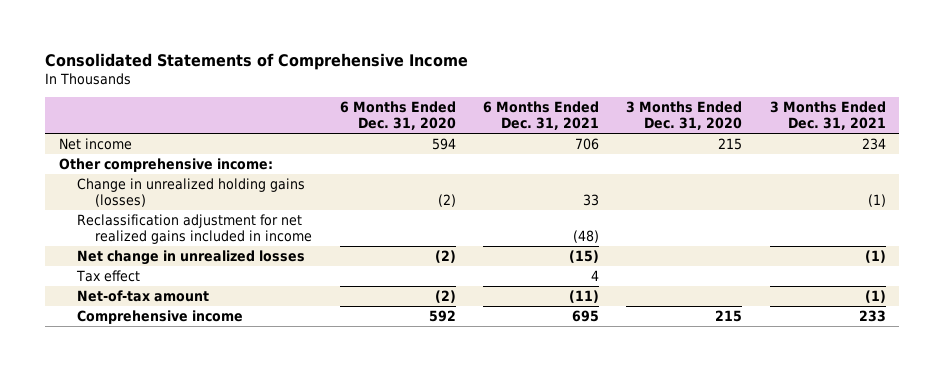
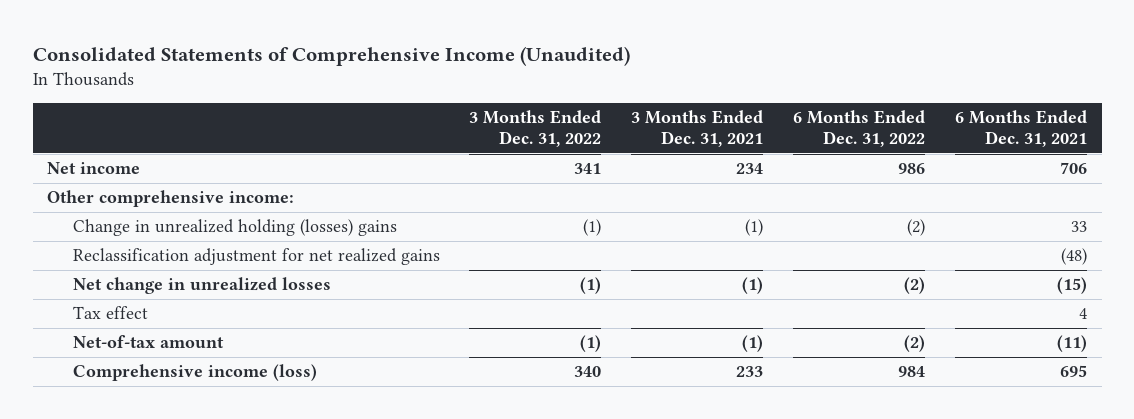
[45,53,469,71] Consolidated Statements of Comprehensive Income -> [32,45,630,66] Consolidated Statements of Comprehensive Income (Unaudited)
[339,101,456,131] 6 Months Ended Dec. 31, 2020 -> none
[626,101,743,131] 3 Months Ended Dec. 31, 2020 -> none
none -> [469,110,602,148] 3 Months Ended Dec. 31, 2022
none -> [793,110,926,148] 6 Months Ended Dec. 31, 2022
[77,177,306,207] Change in unrealized holding gains (losses) -> [72,219,397,237] Change in unrealized holding (losses) gains
[77,213,313,244] Reclassification adjustment for net realized gains included in income -> [72,248,440,266] Reclassification adjustment for net realized gains
[77,309,244,324] Comprehensive income -> [72,364,317,382] Comprehensive income (loss)

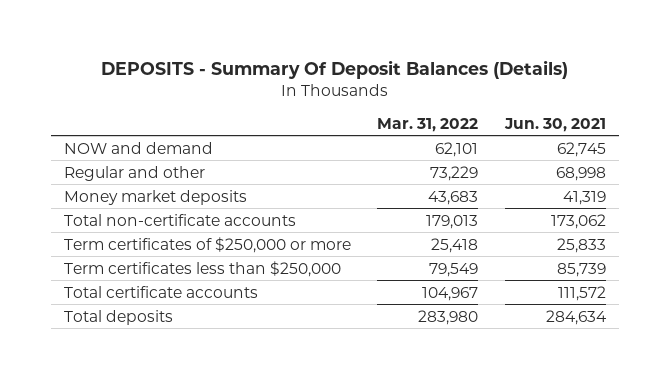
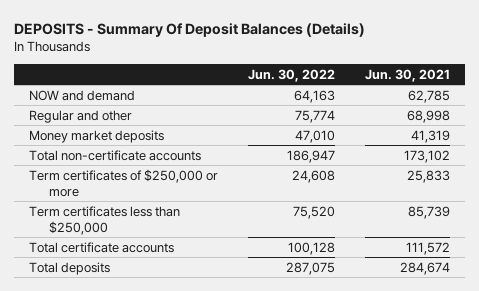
[377,117,479,132] Mar. 31, 2022 -> none
none -> [247,68,335,82] Jun. 30, 2022
[556,141,606,157] 62,745 -> [407,89,450,103] 62,785
[550,213,606,229] 173,062 -> [403,149,450,163] 173,102
[545,309,607,325] 284,634 -> [399,261,450,275] 284,674

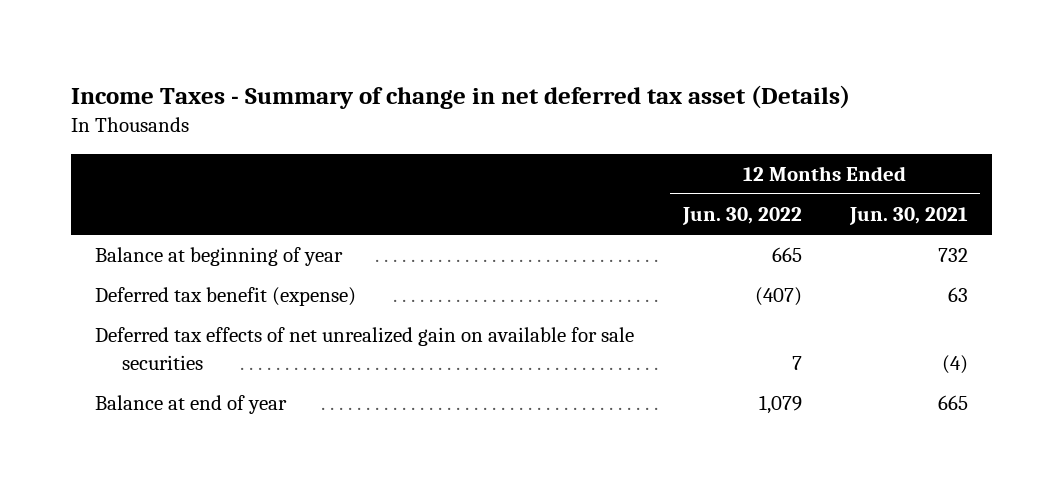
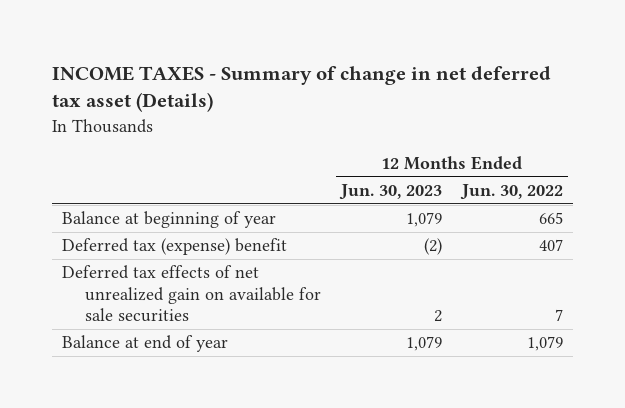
[70,84,850,109] Income Taxes - Summary of change in net deferred tax asset (Details) -> [52,65,552,113] INCOME TAXES - Summary of change in net deferred tax asset (Details)
[848,207,968,226] Jun. 30, 2021 -> none
none -> [339,183,443,200] Jun. 30, 2023
[95,287,357,307] Deferred tax benefit (expense) -> [62,238,288,256] Deferred tax (expense) benefit
[754,287,802,307] (407) -> [539,239,564,252] 407

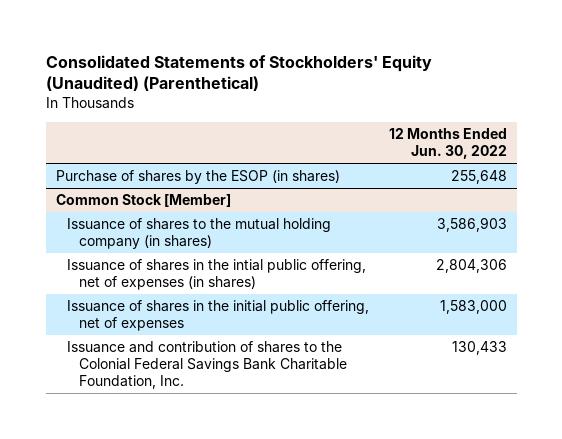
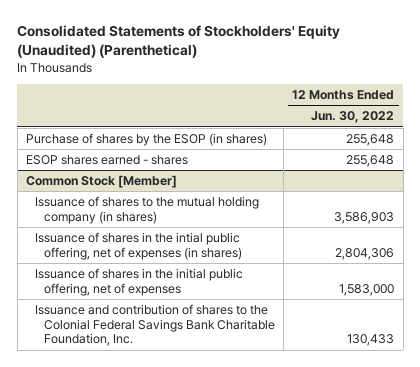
none -> [26,154,189,165] ESOP shares earned - shares

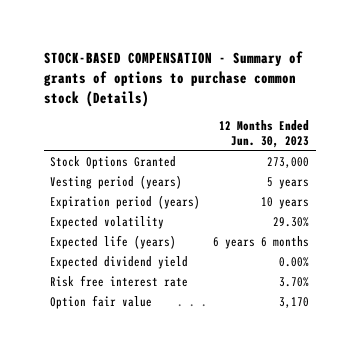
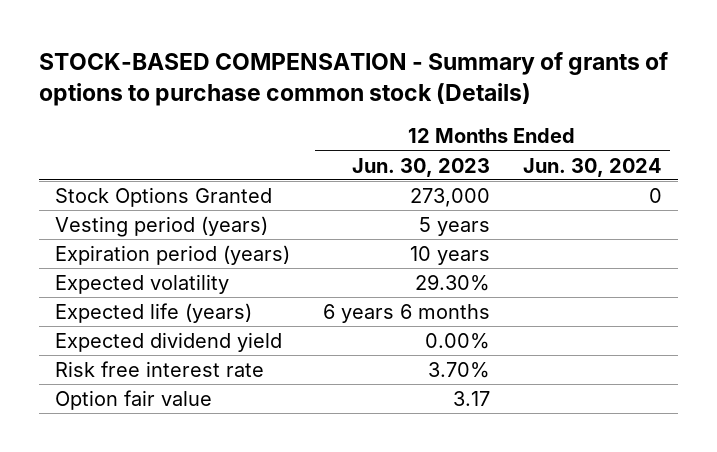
none -> [522,157,662,177] Jun. 30, 2024
[279,296,310,308] 3,170 -> [453,390,491,406] 3.17

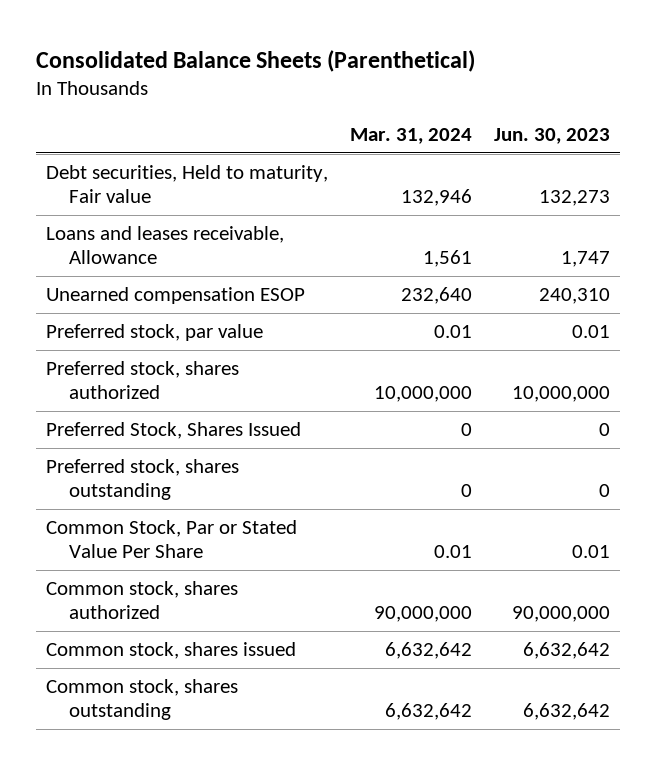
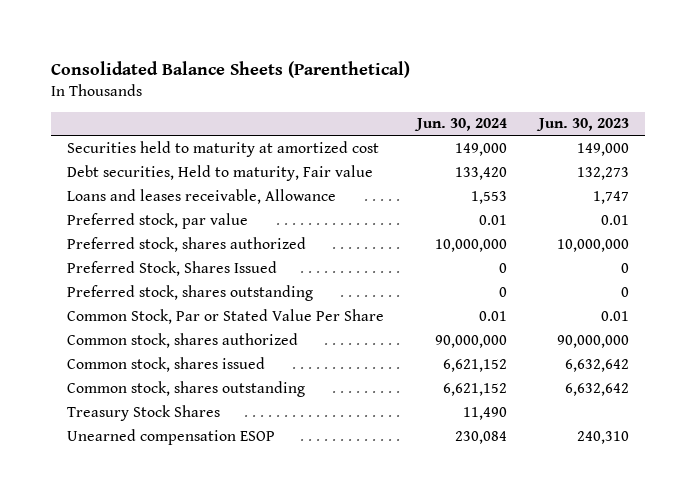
[349,128,472,145] Mar. 31, 2024 -> none
none -> [413,118,507,132] Jun. 30, 2024
none -> [67,140,380,157] Securities held to maturity at amortized cost
none -> [67,404,221,421] Treasury Stock Shares
[46,287,306,305] Unearned compensation ESOP -> [67,428,276,445] Unearned compensation ESOP

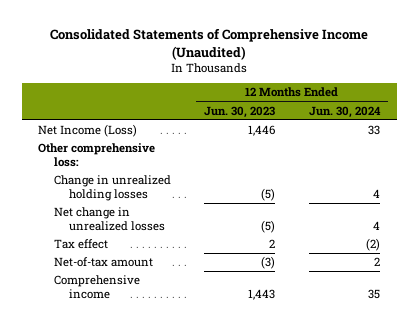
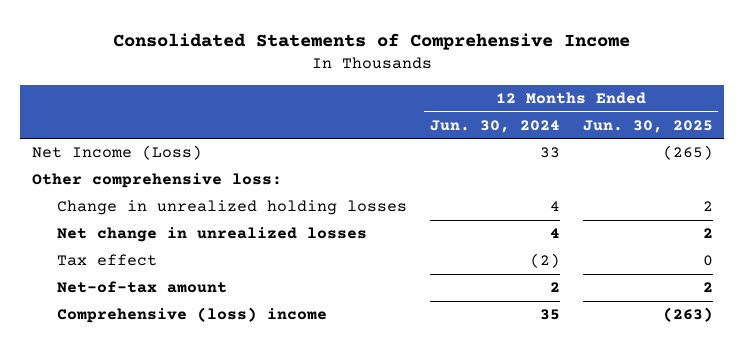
[50,28,369,60] Consolidated Statements of Comprehensive Income (Unaudited) -> [113,33,631,51] Consolidated Statements of Comprehensive Income
[204,105,276,118] Jun. 30, 2023 -> none
none -> [582,119,713,133] Jun. 30, 2025
[53,275,140,299] Comprehensive income -> [56,307,327,324] Comprehensive (loss) income

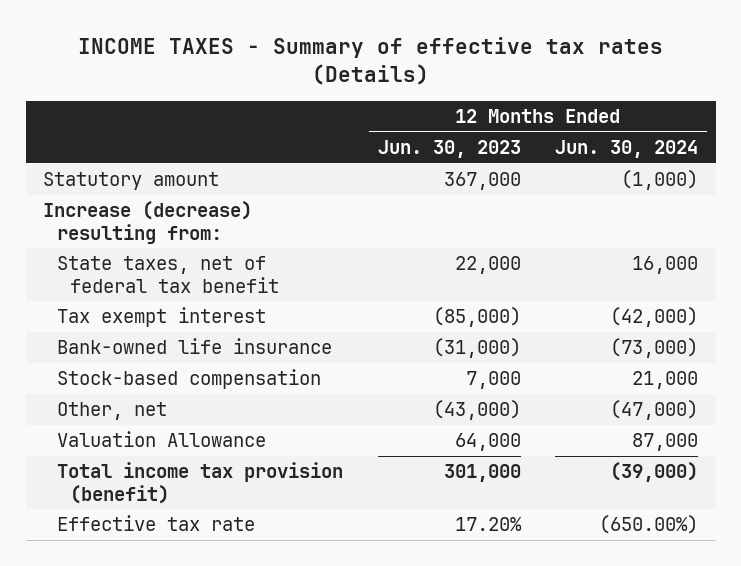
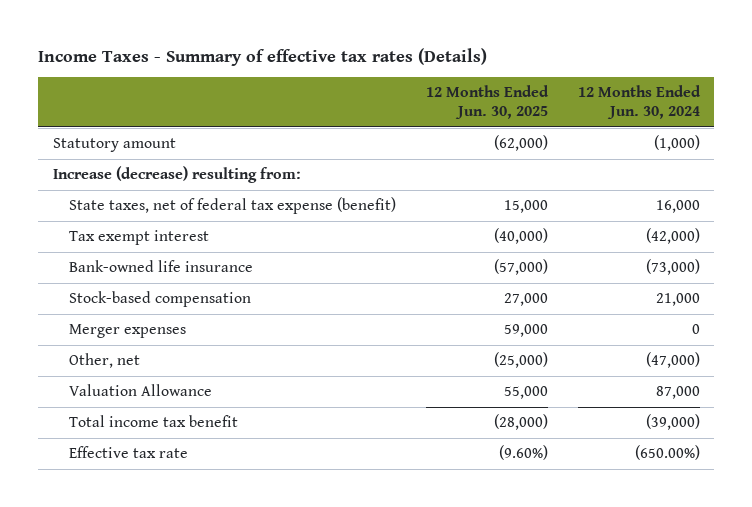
[77,37,663,86] INCOME TAXES - Summary of effective tax rates (Details) -> [37,47,487,66] Income Taxes - Summary of effective tax rates (Details)
[377,139,521,158] Jun. 30, 2023 -> none
none -> [425,85,549,120] 12 Months Ended Jun. 30, 2025
[56,256,280,293] State taxes, net of federal tax benefit -> [69,197,397,215] State taxes, net of federal tax expense (benefit)
none -> [69,324,187,339] Merger expenses
[56,462,343,504] Total income tax provision (benefit) -> [69,415,239,428] Total income tax benefit

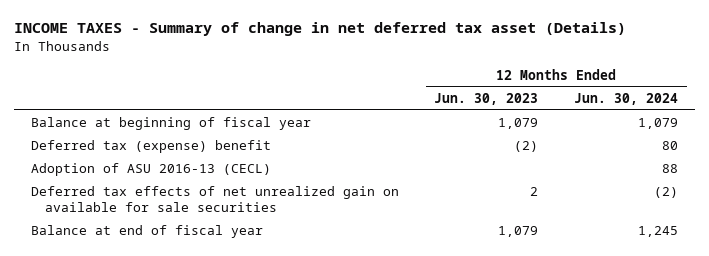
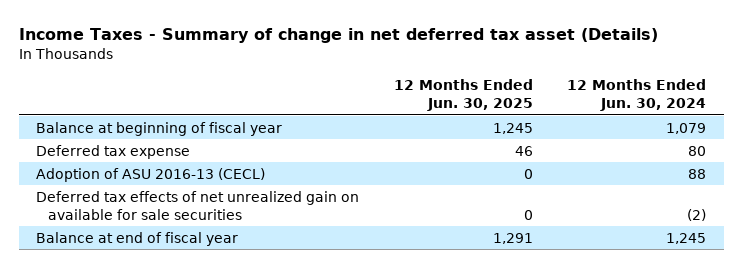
[13,22,626,37] INCOME TAXES - Summary of change in net deferred tax asset (Details) -> [18,28,658,44] Income Taxes - Summary of change in net deferred tax asset (Details)
[434,92,539,105] Jun. 30, 2023 -> none
none -> [393,79,533,112] 12 Months Ended Jun. 30, 2025
[31,140,272,154] Deferred tax (expense) benefit -> [35,144,190,159] Deferred tax expense

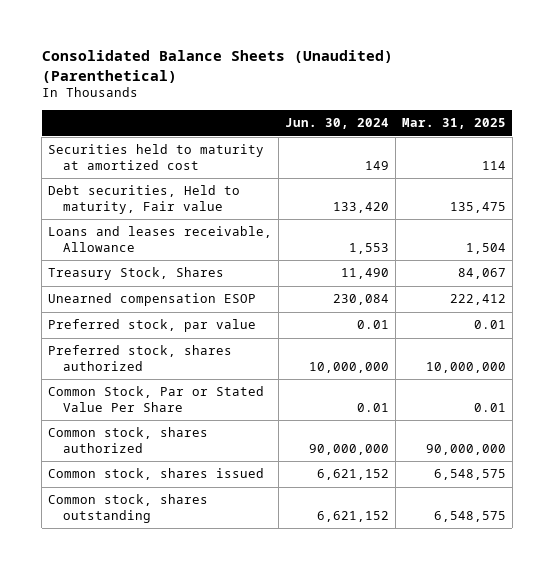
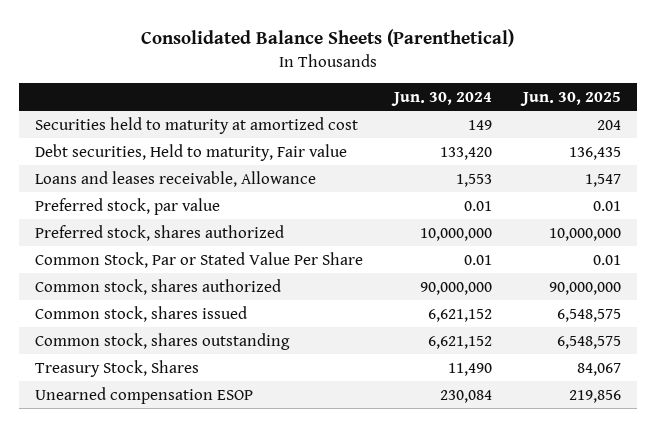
[41,50,393,83] Consolidated Balance Sheets (Unaudited) (Parenthetical) -> [140,29,514,48] Consolidated Balance Sheets (Parenthetical)
[401,118,506,130] Mar. 31, 2025 -> none
none -> [520,91,622,106] Jun. 30, 2025
[48,267,225,281] Treasury Stock, Shares -> [34,359,199,377] Treasury Stock, Shares
[48,293,257,307] Unearned compensation ESOP -> [34,386,253,404] Unearned compensation ESOP

